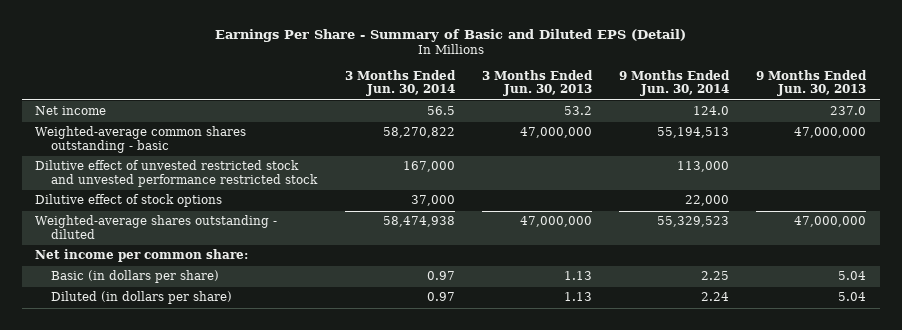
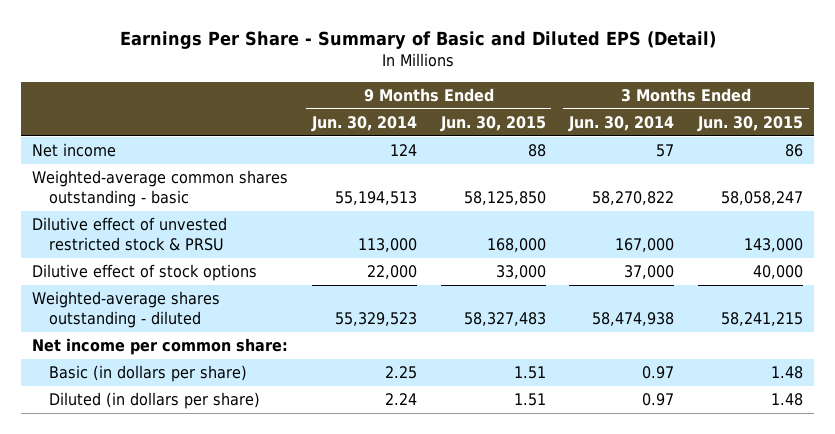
[481,70,593,97] 3 Months Ended Jun. 30, 2013 -> none
[756,70,868,97] 9 Months Ended Jun. 30, 2013 -> none
none -> [439,116,546,133] Jun. 30, 2015
none -> [696,116,803,133] Jun. 30, 2015
[426,106,455,116] 56.5 -> [656,144,675,158] 57
[693,106,730,116] 124.0 -> [389,144,417,157] 124
[35,160,319,187] Dilutive effect of unvested restricted stock and unvested performance restricted stock -> [32,217,228,251] Dilutive effect of unvested restricted stock & PRSU

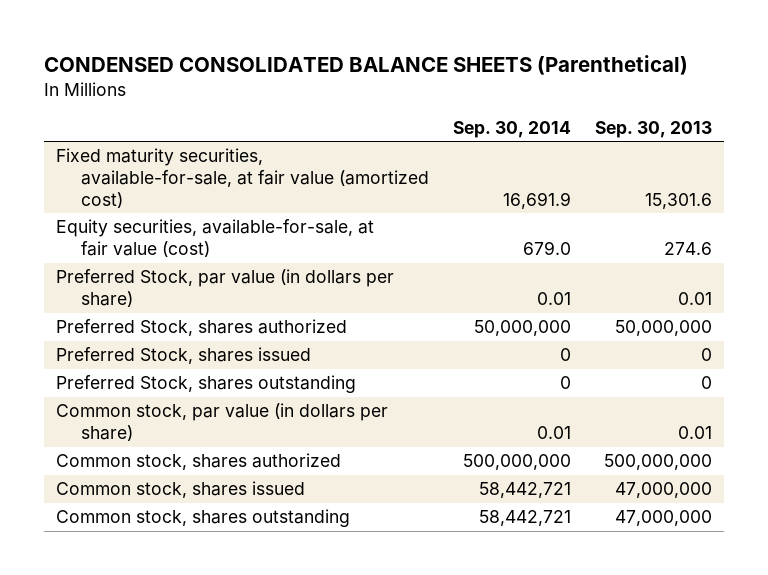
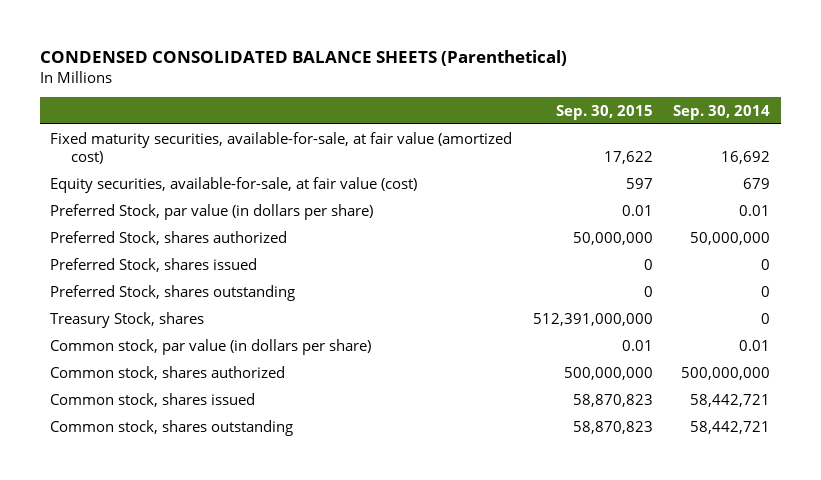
[594,120,712,138] Sep. 30, 2013 -> none
none -> [555,104,653,120] Sep. 30, 2015
[502,192,571,210] 16,691.9 -> [721,151,771,165] 16,692
[522,241,571,256] 679.0 -> [743,177,771,189] 679
none -> [50,311,205,328] Treasury Stock, shares

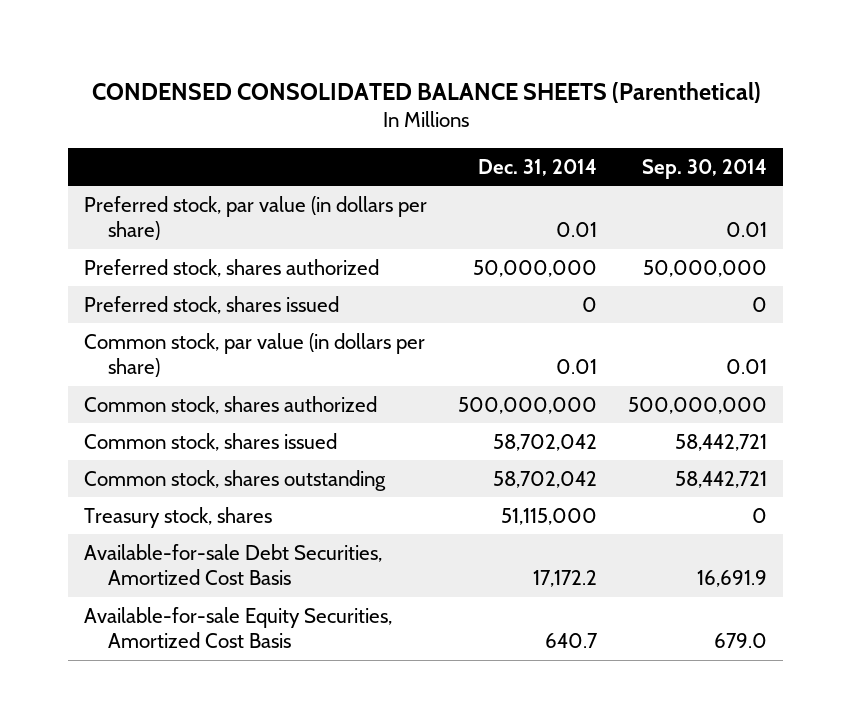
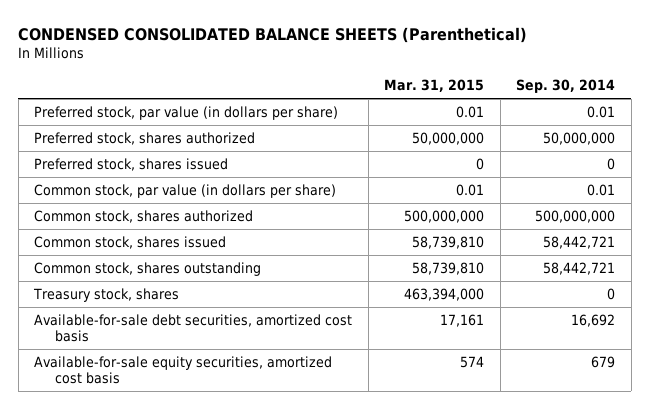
[478,158,598,176] Dec. 31, 2014 -> none
none -> [384,79,485,93] Mar. 31, 2015
[83,543,382,586] Available-for-sale Debt Securities, Amortized Cost Basis -> [34,314,353,343] Available-for-sale debt securities, amortized cost basis
[697,570,768,588] 16,691.9 -> [571,314,616,328] 16,692
[83,606,392,649] Available-for-sale Equity Securities, Amortized Cost Basis -> [34,356,333,385] Available-for-sale equity securities, amortized cost basis
[714,633,768,649] 679.0 -> [591,356,616,369] 679

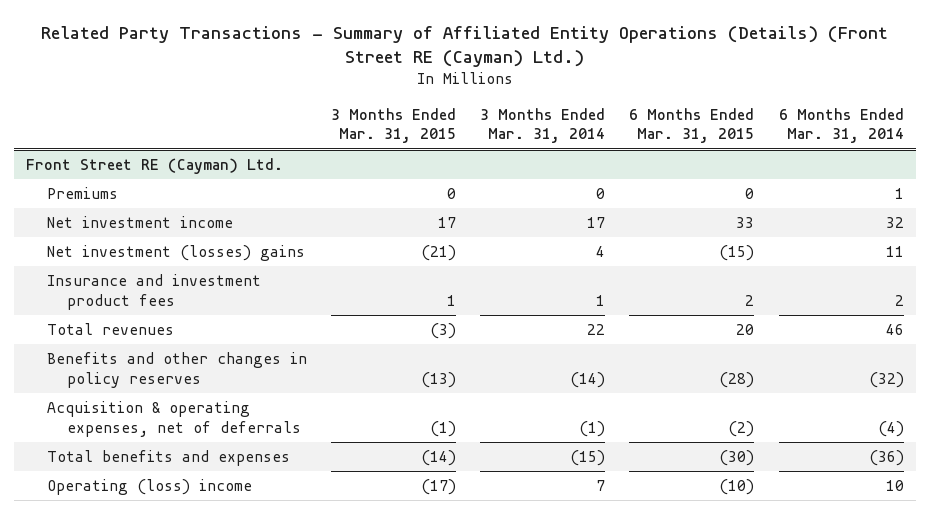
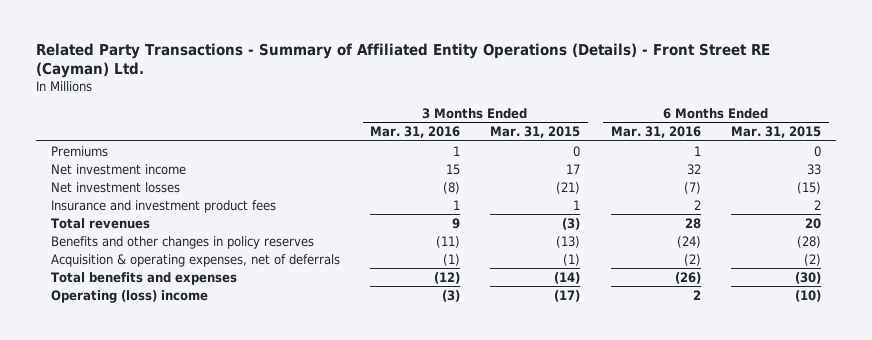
[40,25,888,68] Related Party Transactions - Summary of Affiliated Entity Operations (Details) (Front Street RE (Cayman) Ltd.) -> [35,43,770,79] Related Party Transactions - Summary of Affiliated Entity Operations (Details) - Front Street RE (Cayman) Ltd.
[480,107,606,144] 3 Months Ended Mar. 31, 2014 -> none
[778,107,904,144] 6 Months Ended Mar. 31, 2014 -> none
none -> [370,126,461,139] Mar. 31, 2016
none -> [610,126,701,139] Mar. 31, 2016
[26,158,284,175] Front Street RE (Cayman) Ltd. -> none
[46,245,305,262] Net investment (losses) gains -> [50,181,180,193] Net investment losses

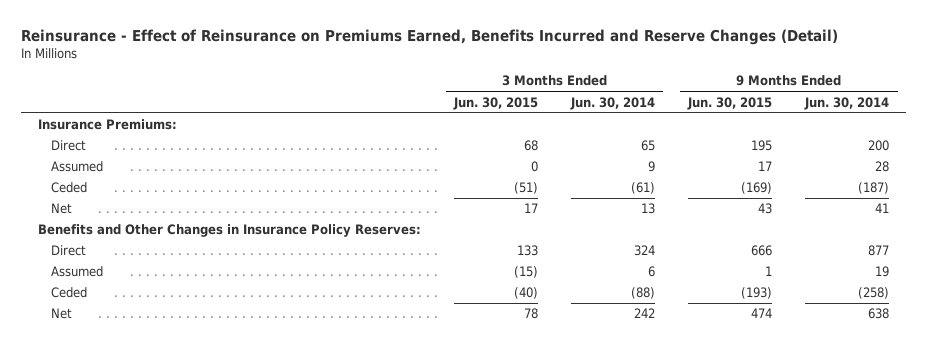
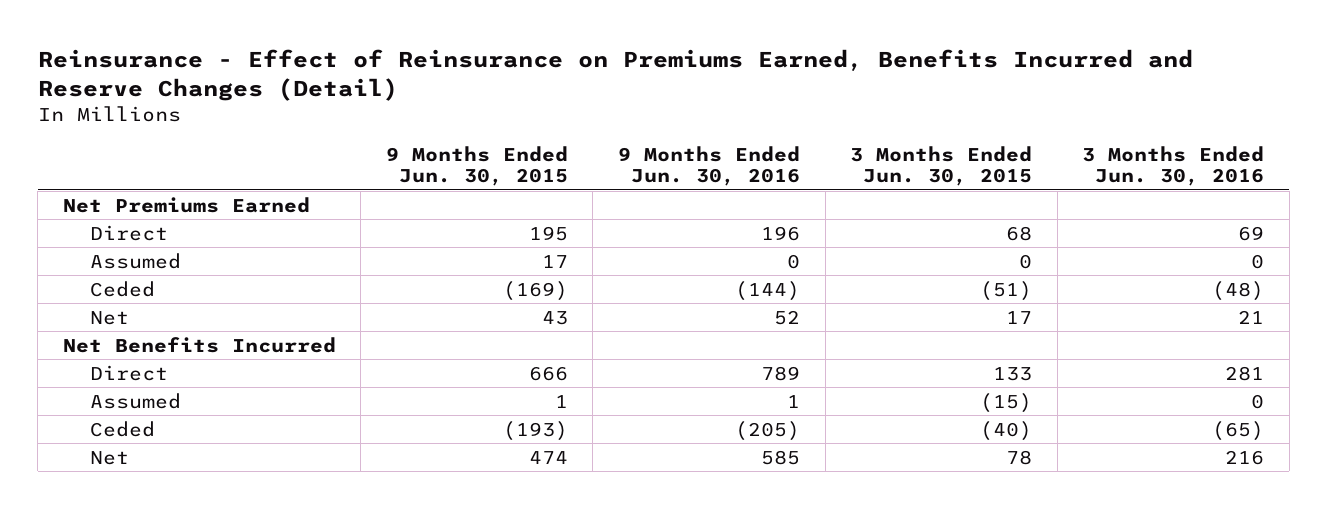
[570,96,656,110] Jun. 30, 2014 -> none
[804,96,890,110] Jun. 30, 2014 -> none
none -> [618,145,801,187] 9 Months Ended Jun. 30, 2016
none -> [1082,145,1265,187] 3 Months Ended Jun. 30, 2016
[38,119,178,131] Insurance Premiums: -> [62,196,310,213] Net Premiums Earned
[38,224,422,238] Benefits and Other Changes in Insurance Policy Reserves: -> [62,336,336,353] Net Benefits Incurred

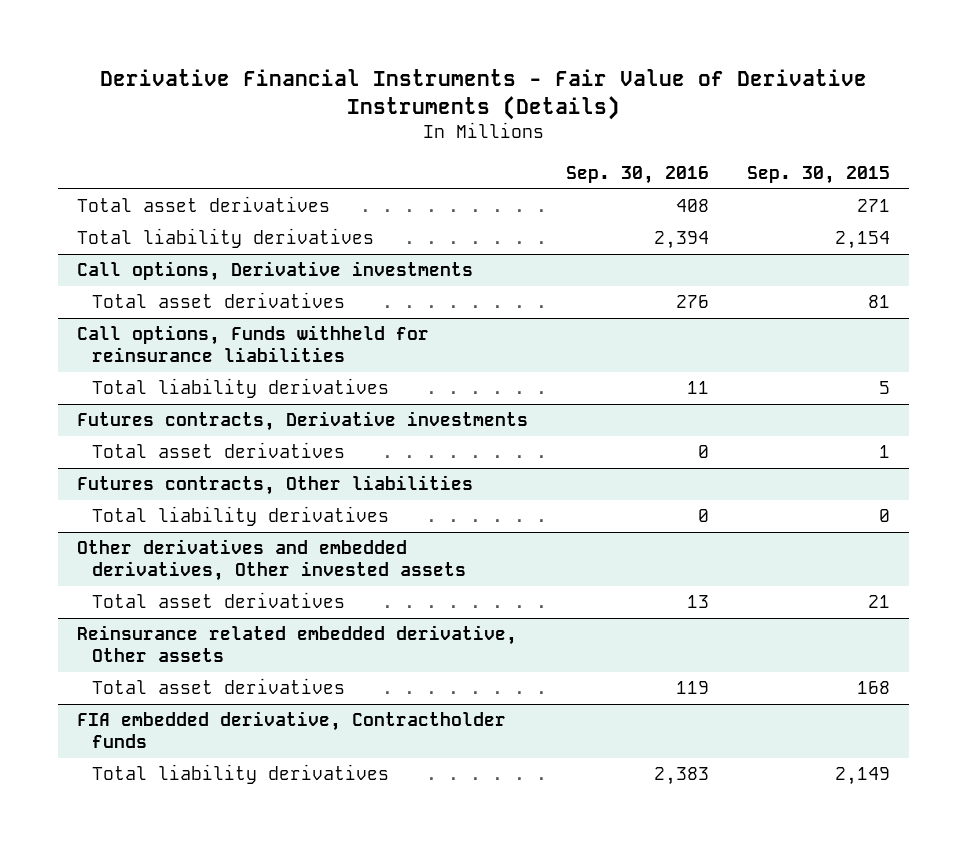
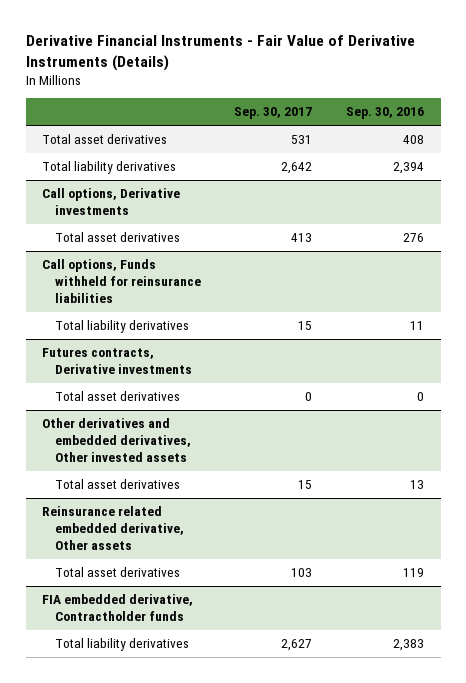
[747,165,891,184] Sep. 30, 2015 -> none
none -> [234,107,313,120] Sep. 30, 2017
[77,475,474,496] Futures contracts, Other liabilities -> none
[91,506,389,527] Total liability derivatives -> none

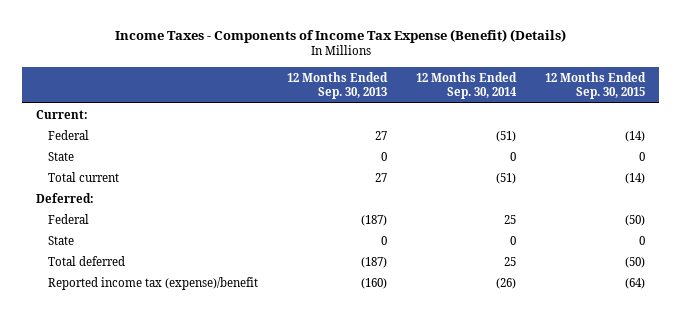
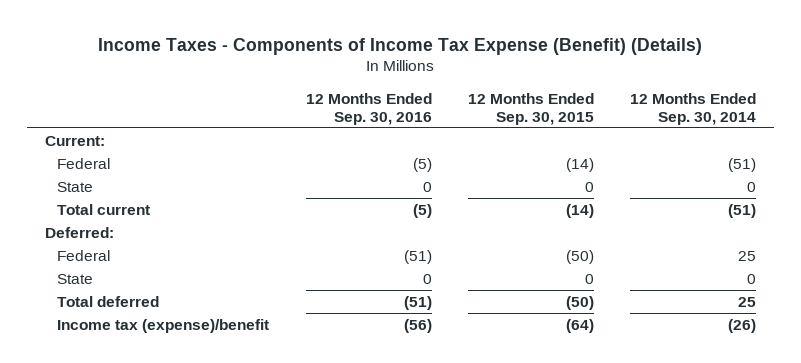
[286,71,388,100] 12 Months Ended Sep. 30, 2013 -> none
none -> [305,92,432,125] 12 Months Ended Sep. 30, 2016
[47,276,258,290] Reported income tax (expense)/benefit -> [57,318,270,333] Income tax (expense)/benefit

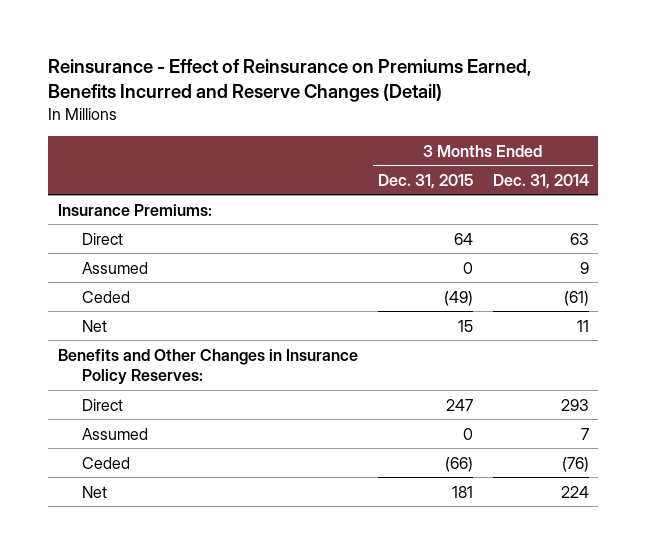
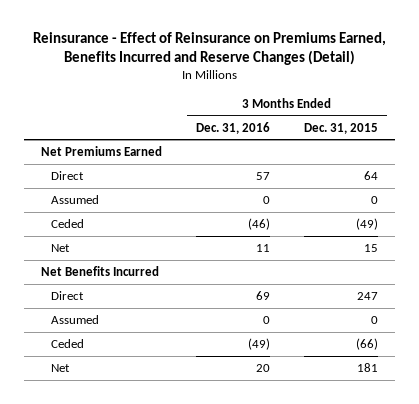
[492,173,589,189] Dec. 31, 2014 -> none
none -> [196,121,271,134] Dec. 31, 2016
[57,203,212,216] Insurance Premiums: -> [40,145,162,156] Net Premiums Earned
[57,348,358,385] Benefits and Other Changes in Insurance Policy Reserves: -> [40,265,159,276] Net Benefits Incurred

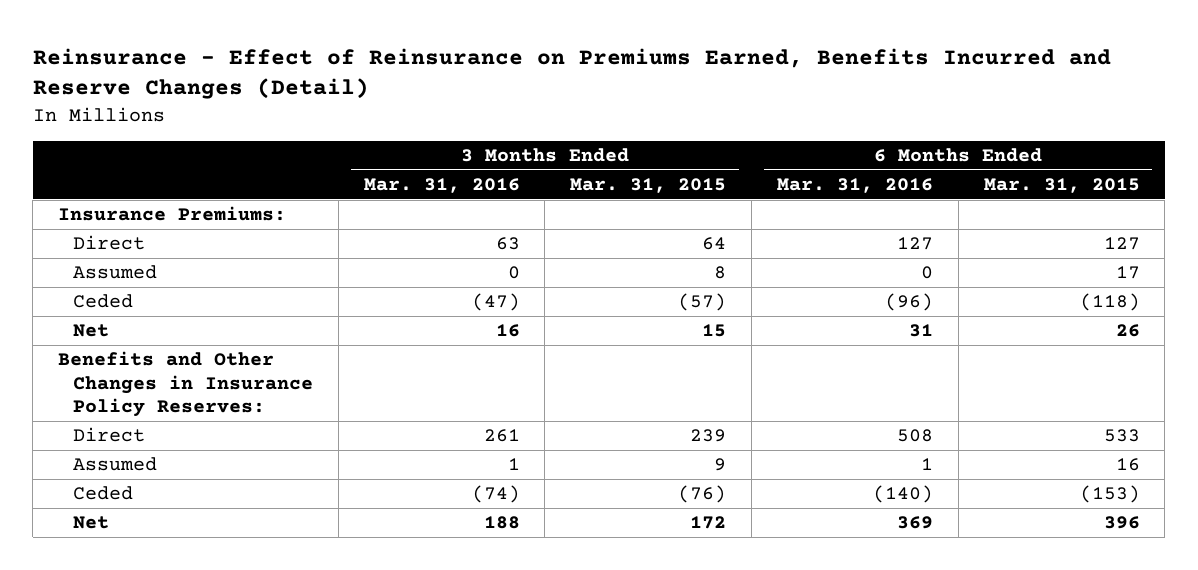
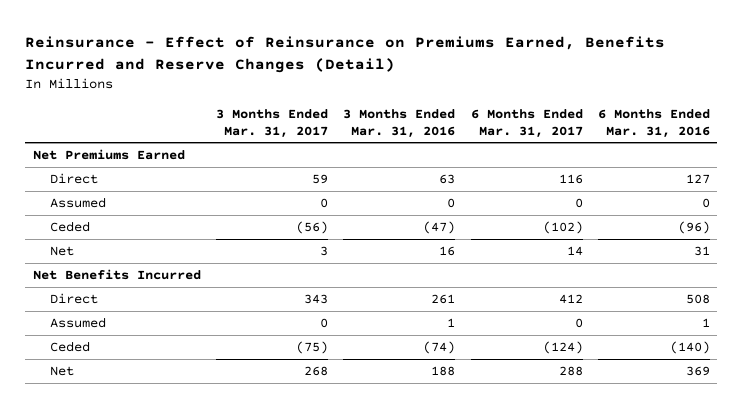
[570,177,727,193] Mar. 31, 2015 -> none
[983,177,1140,193] Mar. 31, 2015 -> none
none -> [216,109,329,138] 3 Months Ended Mar. 31, 2017
none -> [470,109,583,138] 6 Months Ended Mar. 31, 2017
[58,206,287,222] Insurance Premiums: -> [32,149,185,161] Net Premiums Earned
[58,351,313,418] Benefits and Other Changes in Insurance Policy Reserves: -> [32,269,201,281] Net Benefits Incurred

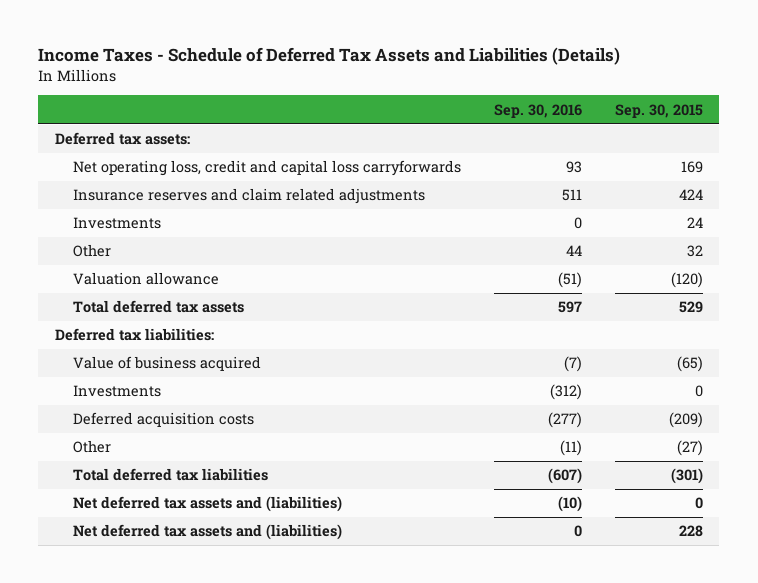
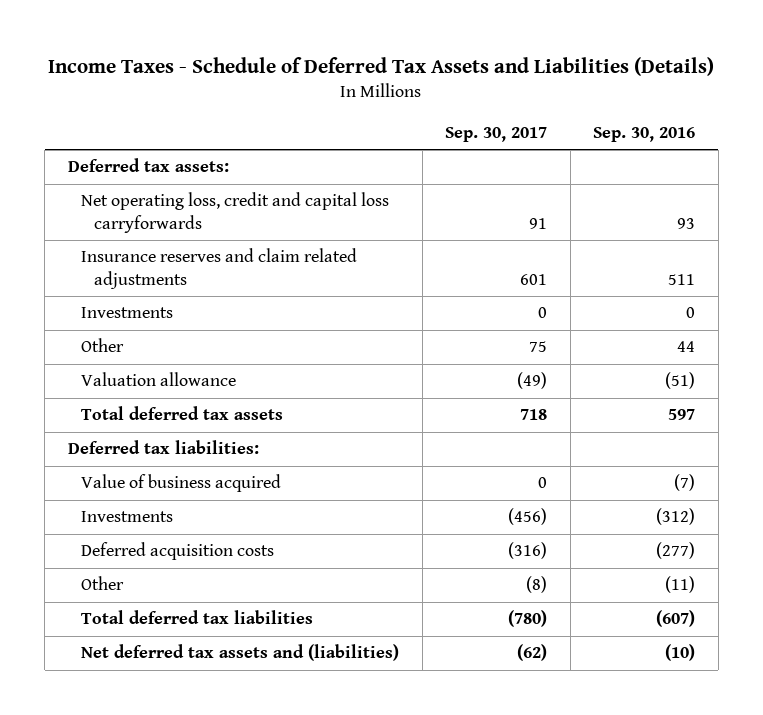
[614,103,703,118] Sep. 30, 2015 -> none
none -> [445,126,548,142] Sep. 30, 2017
[73,524,343,541] Net deferred tax assets and (liabilities) -> none

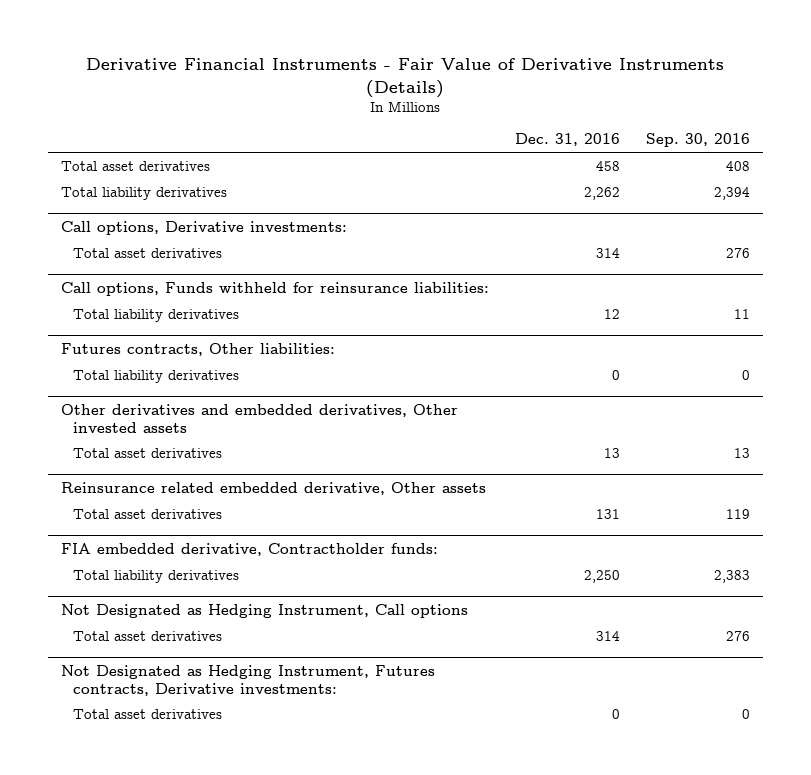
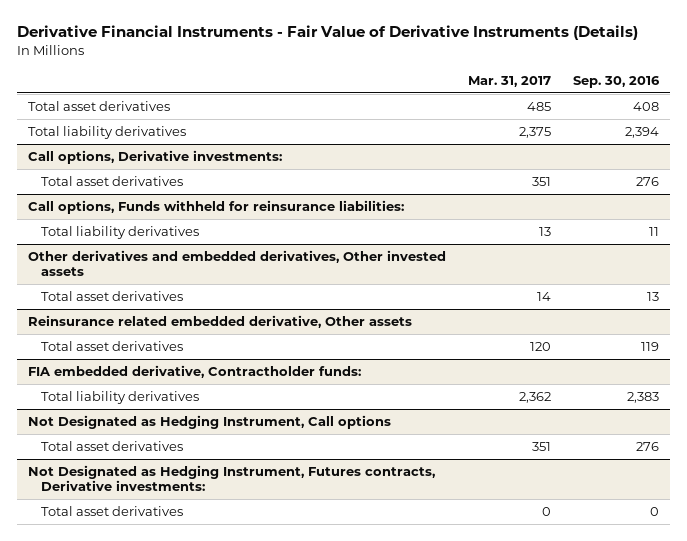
[514,133,620,147] Dec. 31, 2016 -> none
none -> [468,75,552,87] Mar. 31, 2017
[60,342,335,356] Futures contracts, Other liabilities: -> none
[73,369,240,383] Total liability derivatives -> none

